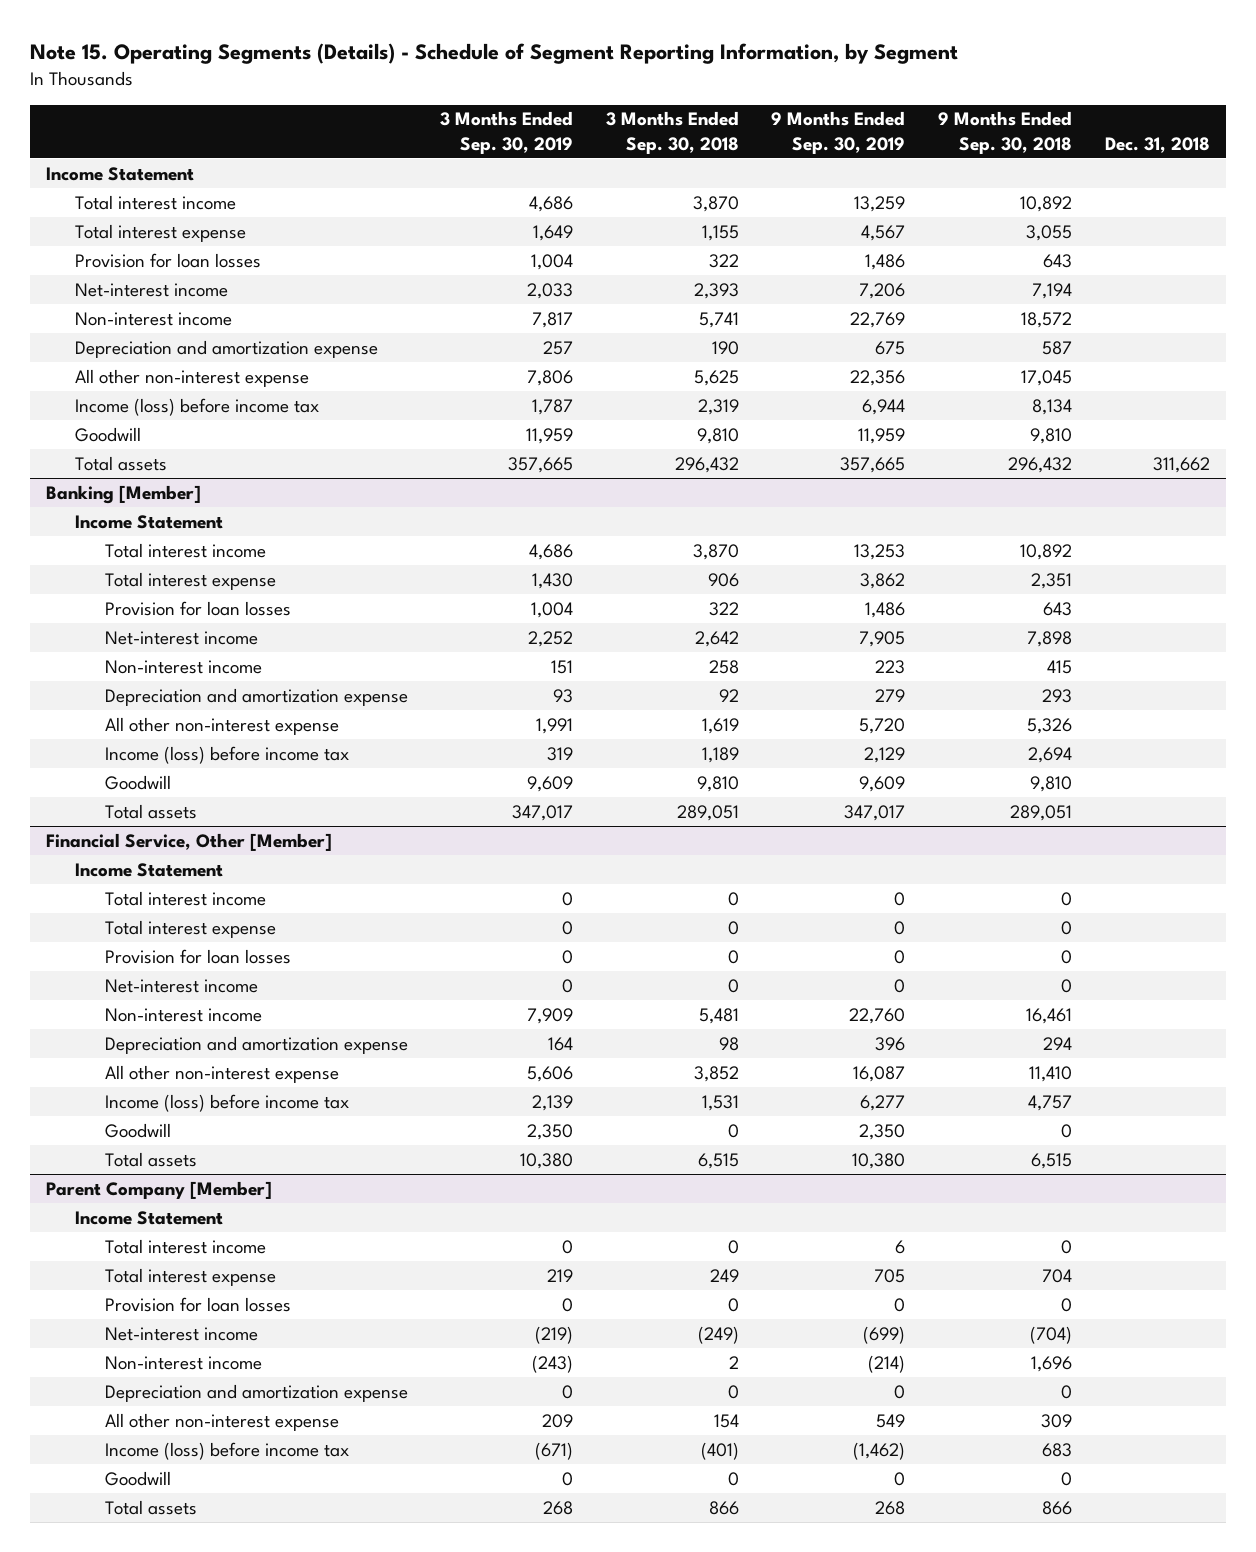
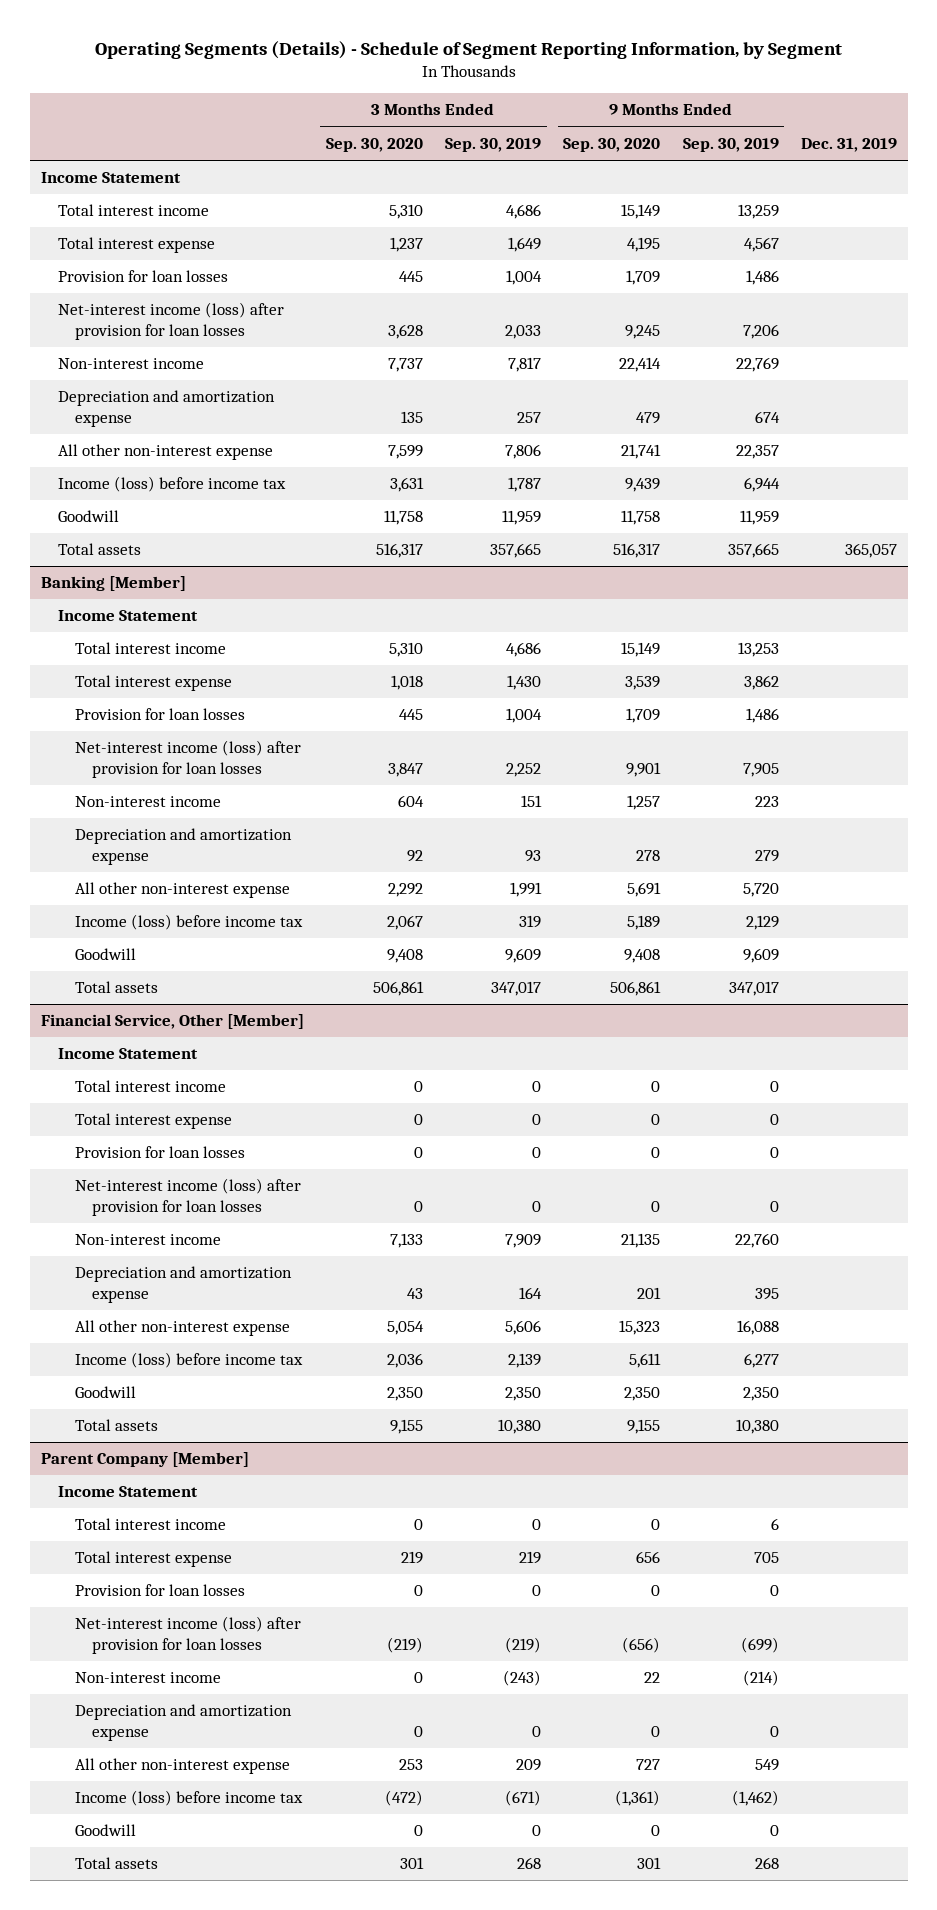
[29,43,958,65] Note 15. Operating Segments (Details) - Schedule of Segment Reporting Information, by Segment -> [94,40,842,59] Operating Segments (Details) - Schedule of Segment Reporting Information, by Segment
[605,111,739,154] 3 Months Ended Sep. 30, 2018 -> none
[938,111,1073,154] 9 Months Ended Sep. 30, 2018 -> none
[1104,136,1210,153] Dec. 31, 2018 -> none
none -> [325,137,423,152] Sep. 30, 2020
none -> [563,137,661,152] Sep. 30, 2020
none -> [800,137,897,152] Dec. 31, 2019
[75,282,229,297] Net-interest income -> [57,302,284,340] Net-interest income (loss) after provision for loan losses
[875,340,906,355] 675 -> [754,410,780,423] 674
[850,369,906,386] 22,356 -> [735,445,779,460] 22,357
[104,630,258,645] Net-interest income -> [74,740,301,778] Net-interest income (loss) after provision for loan losses
[104,978,258,993] Net-interest income -> [74,1178,301,1216] Net-interest income (loss) after provision for loan losses
[875,1036,906,1051] 396 -> [754,1287,779,1300] 395
[853,1065,906,1082] 16,087 -> [736,1320,779,1336] 16,088
[104,1326,258,1341] Net-interest income -> [74,1616,301,1654] Net-interest income (loss) after provision for loan losses

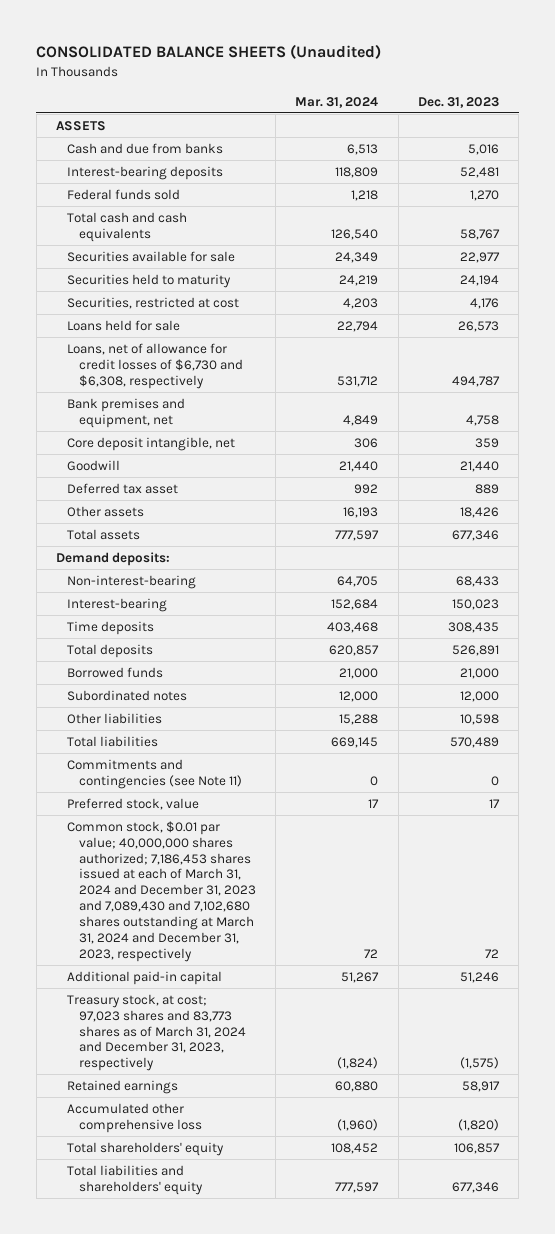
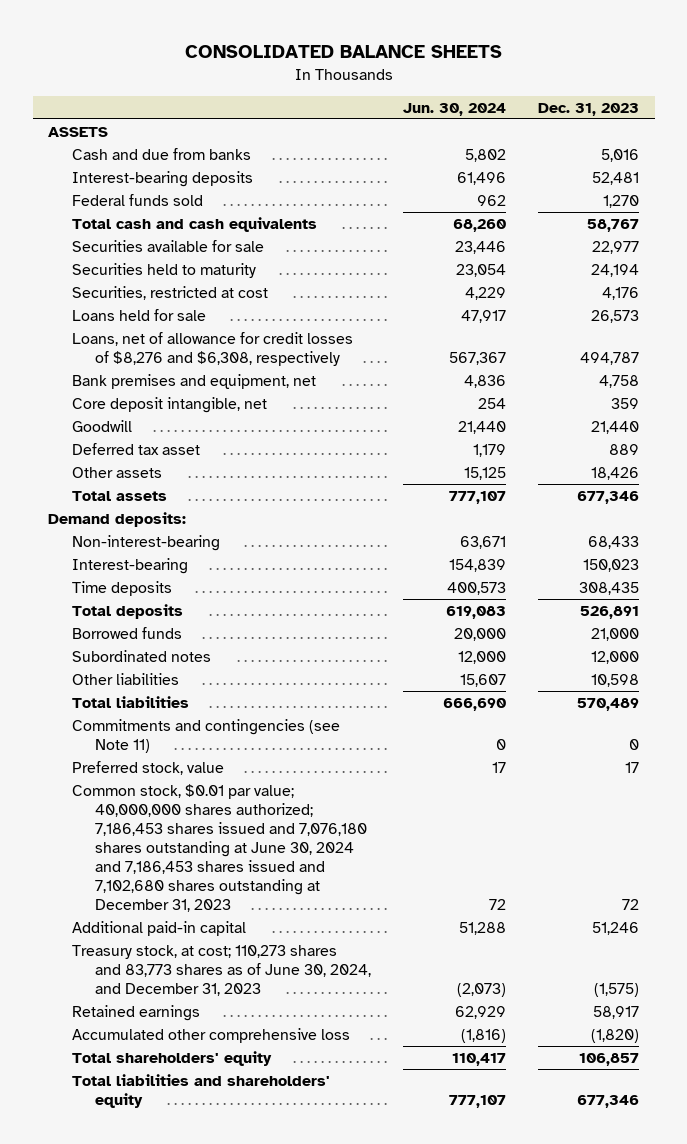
[36,44,382,60] CONSOLIDATED BALANCE SHEETS (Unaudited) -> [184,44,502,58] CONSOLIDATED BALANCE SHEETS
[295,96,379,108] Mar. 31, 2024 -> none
none -> [403,102,507,116] Jun. 30, 2024
[67,342,243,389] Loans, net of allowance for credit losses of $6,730 and $6,308, respectively -> [71,332,353,367] Loans, net of allowance for credit losses of $8,276 and $6,308, respectively
[67,820,256,962] Common stock, $0.01 par value; 40,000,000 shares authorized; 7,186,453 shares issued at each of March 31, 2024 and December 31, 2023 and 7,089,430 and 7,102,680 shares outstanding at March 31, 2024 and December 31, 2023, respectively -> [71,784,368,913] Common stock, $0.01 par value; 40,000,000 shares authorized; 7,186,453 shares issued and 7,076,180 shares outstanding at June 30, 2024 and 7,186,453 shares issued and 7,102,680 shares outstanding at December 31, 2023
[67,993,246,1072] Treasury stock, at cost; 97,023 shares and 83,773 shares as of March 31, 2024 and December 31, 2023, respectively -> [71,945,372,997] Treasury stock, at cost; 110,273 shares and 83,773 shares as of June 30, 2024, and December 31, 2023

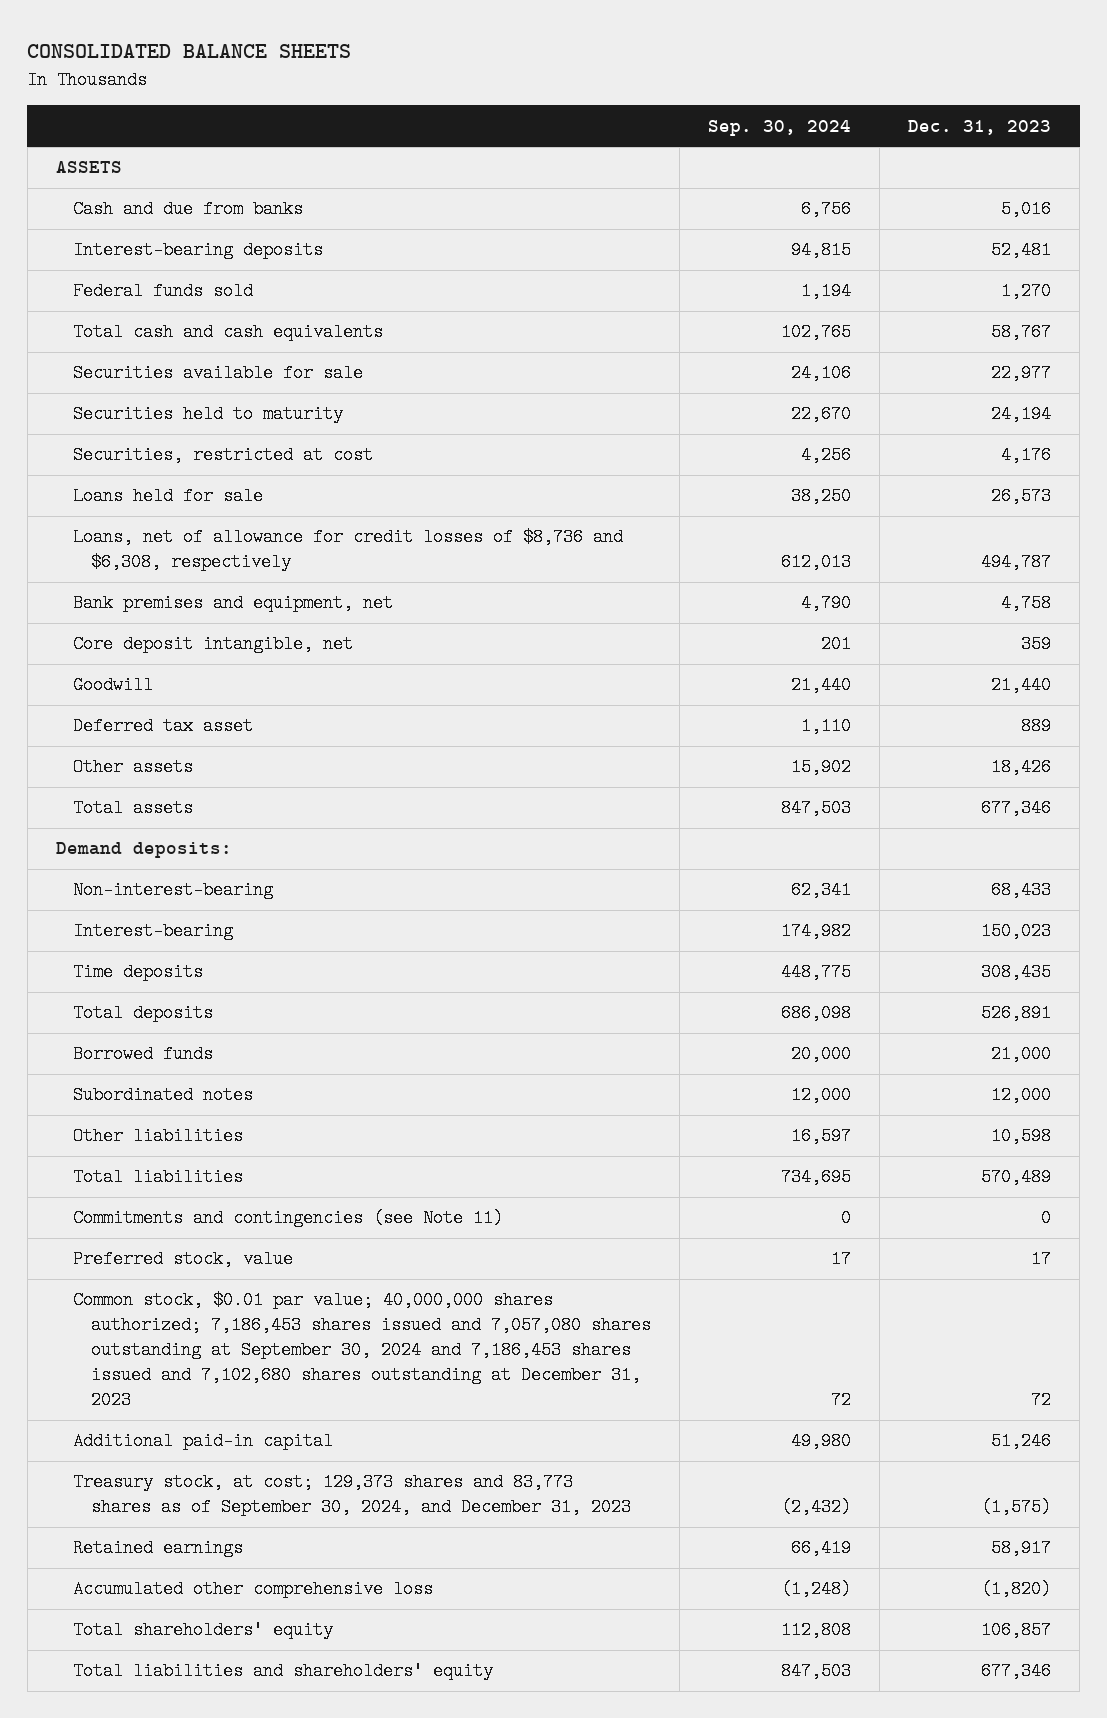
[403,102,507,116] Jun. 30, 2024 -> none
none -> [707,119,851,136] Sep. 30, 2024
[71,332,353,367] Loans, net of allowance for credit losses of $8,276 and $6,308, respectively -> [73,528,624,572] Loans, net of allowance for credit losses of $8,736 and $6,308, respectively
[71,784,368,913] Common stock, $0.01 par value; 40,000,000 shares authorized; 7,186,453 shares issued and 7,076,180 shares outstanding at June 30, 2024 and 7,186,453 shares issued and 7,102,680 shares outstanding at December 31, 2023 -> [73,1291,651,1410] Common stock, $0.01 par value; 40,000,000 shares authorized; 7,186,453 shares issued and 7,057,080 shares outstanding at September 30, 2024 and 7,186,453 shares issued and 7,102,680 shares outstanding at December 31, 2023
[71,945,372,997] Treasury stock, at cost; 110,273 shares and 83,773 shares as of June 30, 2024, and December 31, 2023 -> [73,1473,631,1517] Treasury stock, at cost; 129,373 shares and 83,773 shares as of September 30, 2024, and December 31, 2023

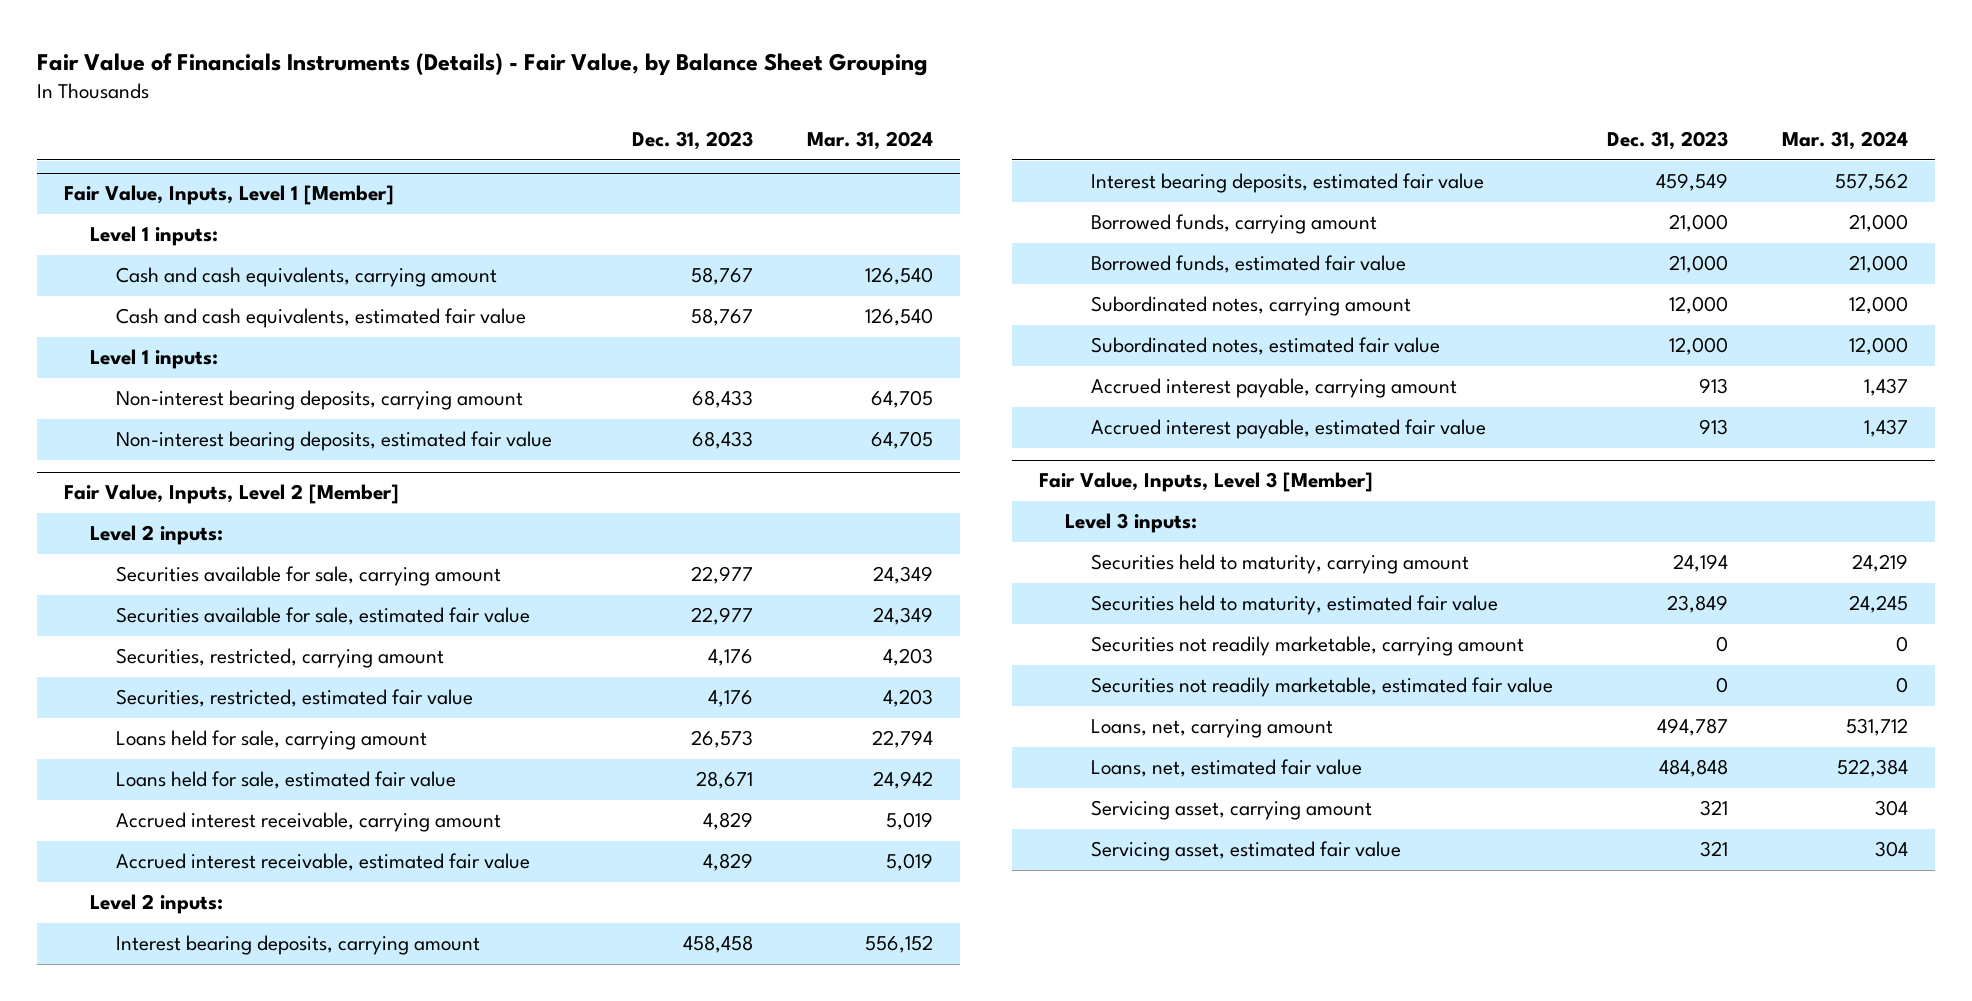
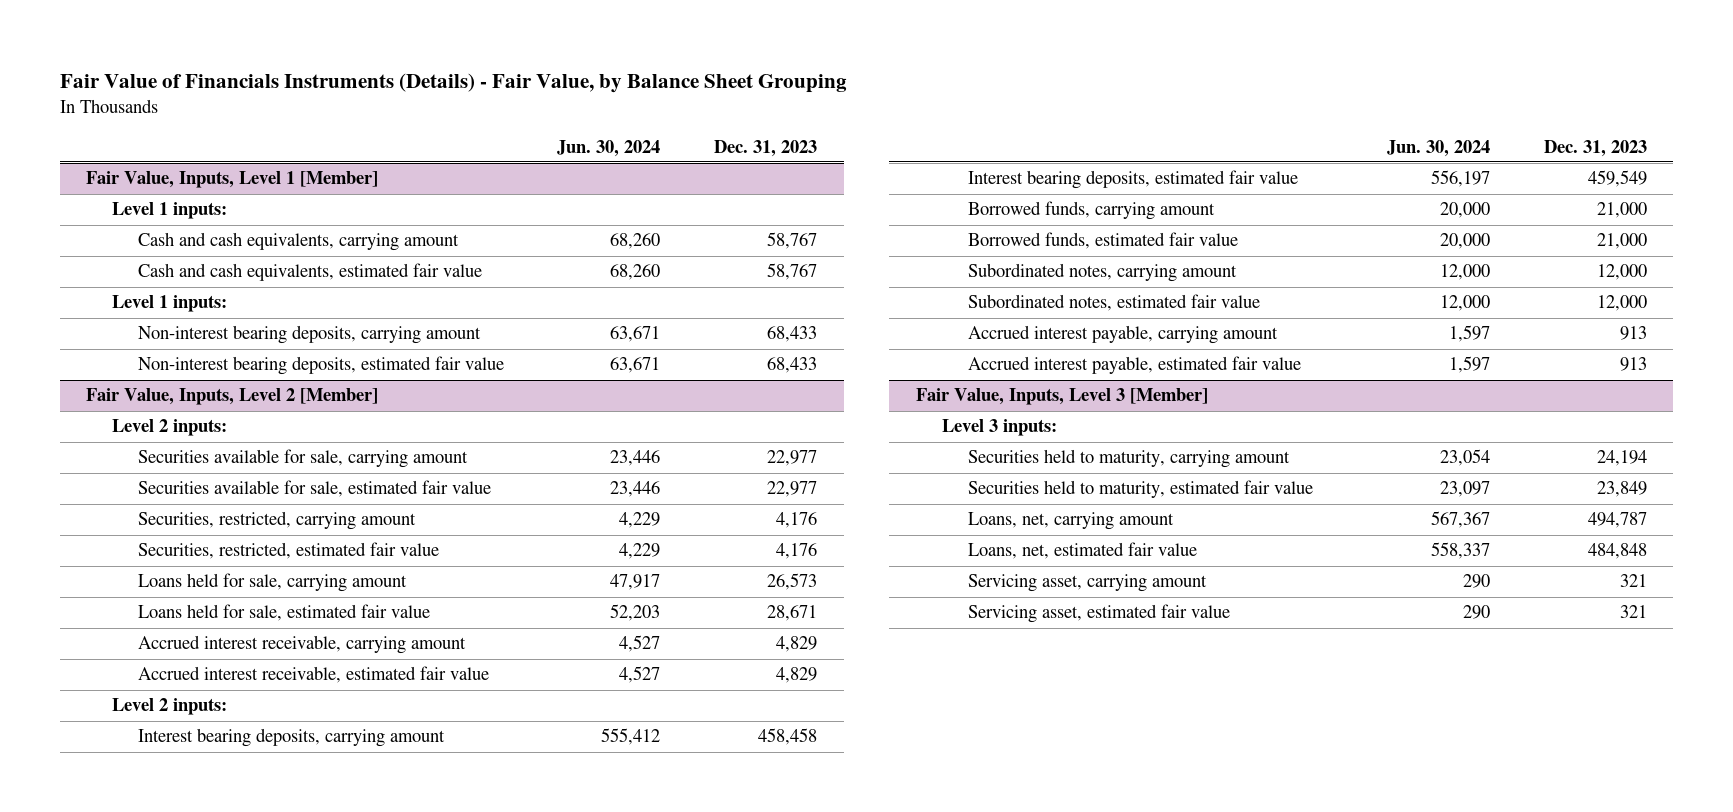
[806,131,933,151] Mar. 31, 2024 -> none
none -> [557,139,661,157] Jun. 30, 2024
[1091,636,1525,657] Securities not readily marketable, carrying amount -> none
[1091,677,1554,698] Securities not readily marketable, estimated fair value -> none

